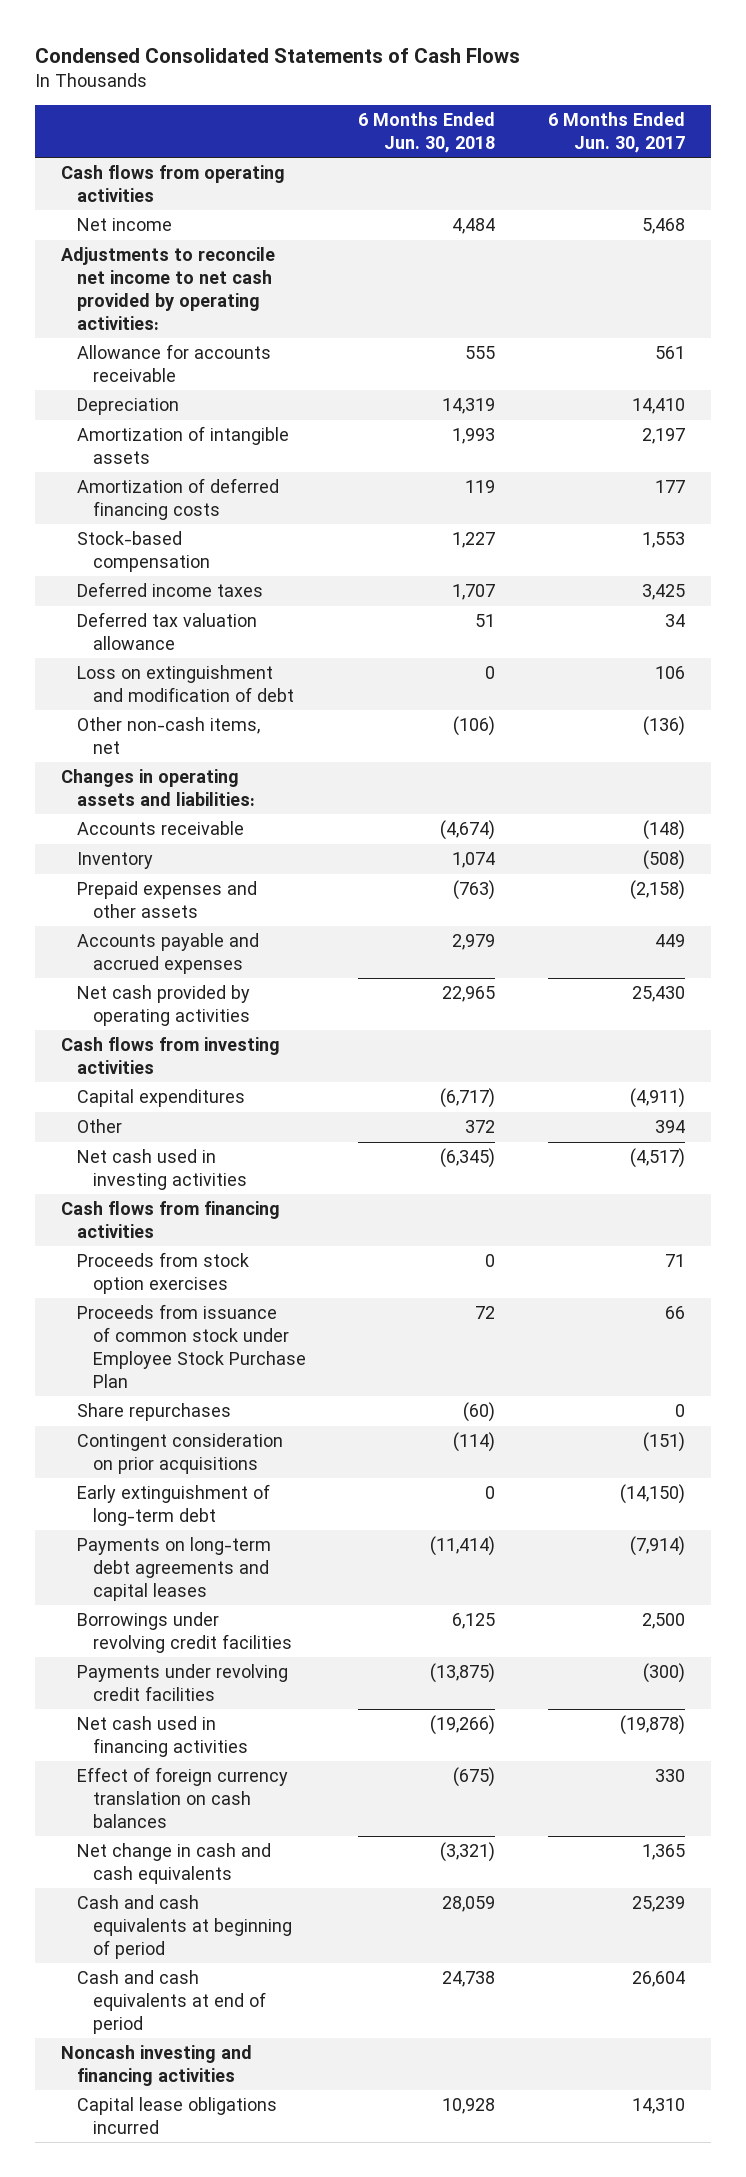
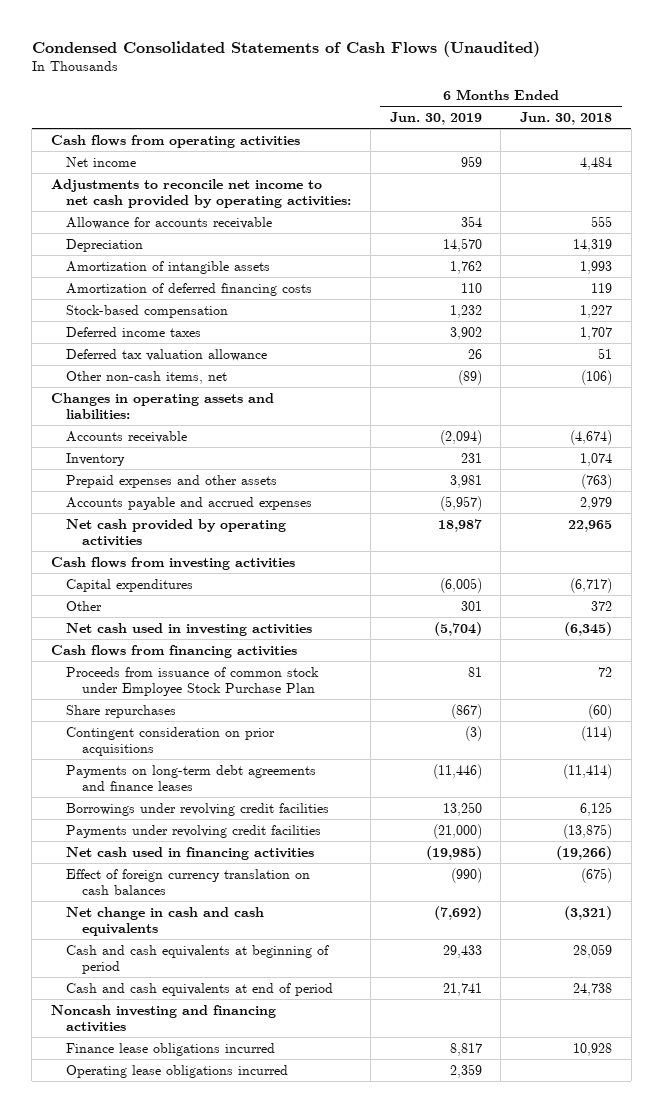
[34,47,520,63] Condensed Consolidated Statements of Cash Flows -> [31,40,540,57] Condensed Consolidated Statements of Cash Flows (Unaudited)
[547,111,685,153] 6 Months Ended Jun. 30, 2017 -> none
none -> [389,112,482,126] Jun. 30, 2019
[76,665,294,702] Loss on extinguishment and modification of debt -> none
[76,1252,249,1294] Proceeds from stock option exercises -> none
[76,1484,270,1526] Early extinguishment of long-term debt -> none
[76,1537,271,1601] Payments on long-term debt agreements and capital leases -> [66,764,317,792] Payments on long-term debt agreements and finance leases
[76,2097,277,2134] Capital lease obligations incurred -> [66,1042,276,1056] Finance lease obligations incurred
none -> [66,1064,289,1078] Operating lease obligations incurred

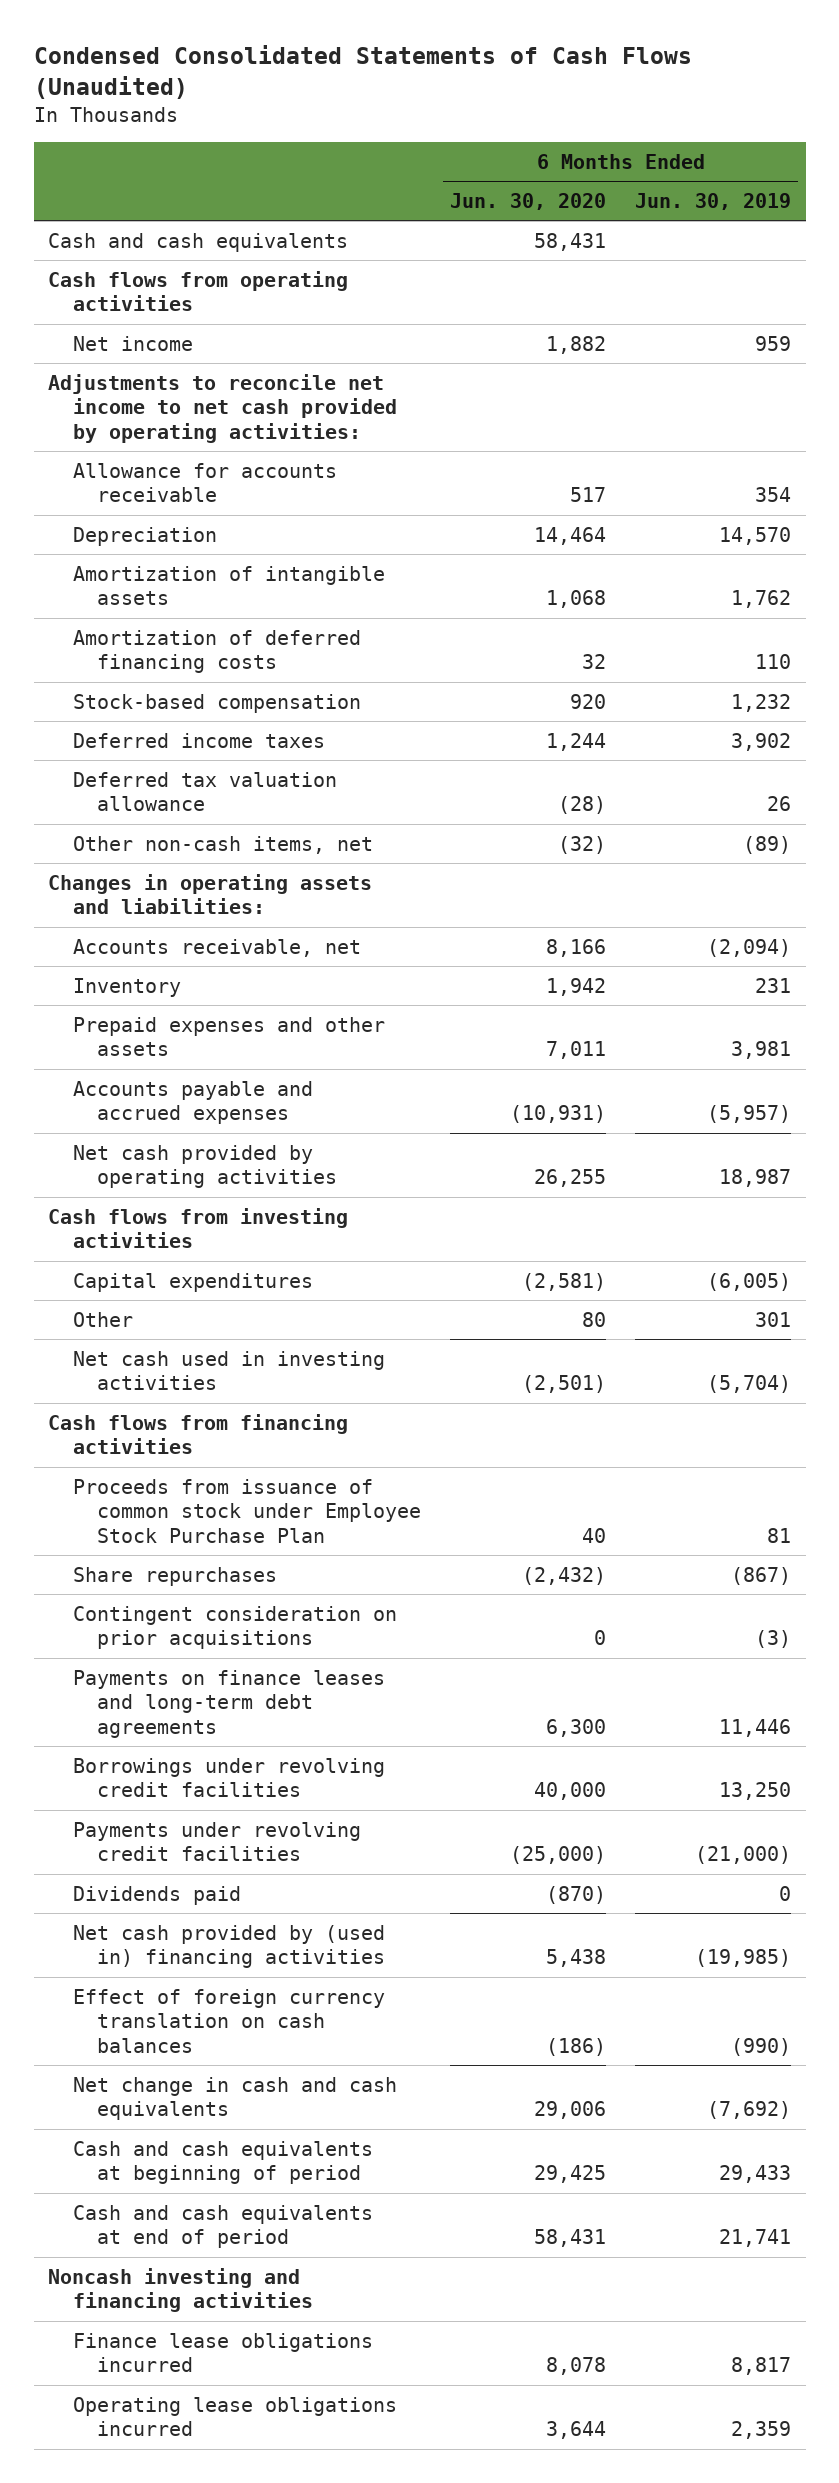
[520,112,613,126] Jun. 30, 2018 -> none
none -> [450,192,607,210] Jun. 30, 2020
none -> [48,232,349,252] Cash and cash equivalents
[66,430,188,443] Accounts receivable -> [72,938,361,957] Accounts receivable, net
[66,764,317,792] Payments on long-term debt agreements and finance leases -> [72,1669,385,1738] Payments on finance leases and long-term debt agreements
[432,763,482,779] (11,446) -> [719,1718,792,1737] 11,446
none -> [72,1885,241,1905] Dividends paid
[66,846,315,860] Net cash used in financing activities -> [72,1924,386,1969] Net cash provided by (used in) financing activities

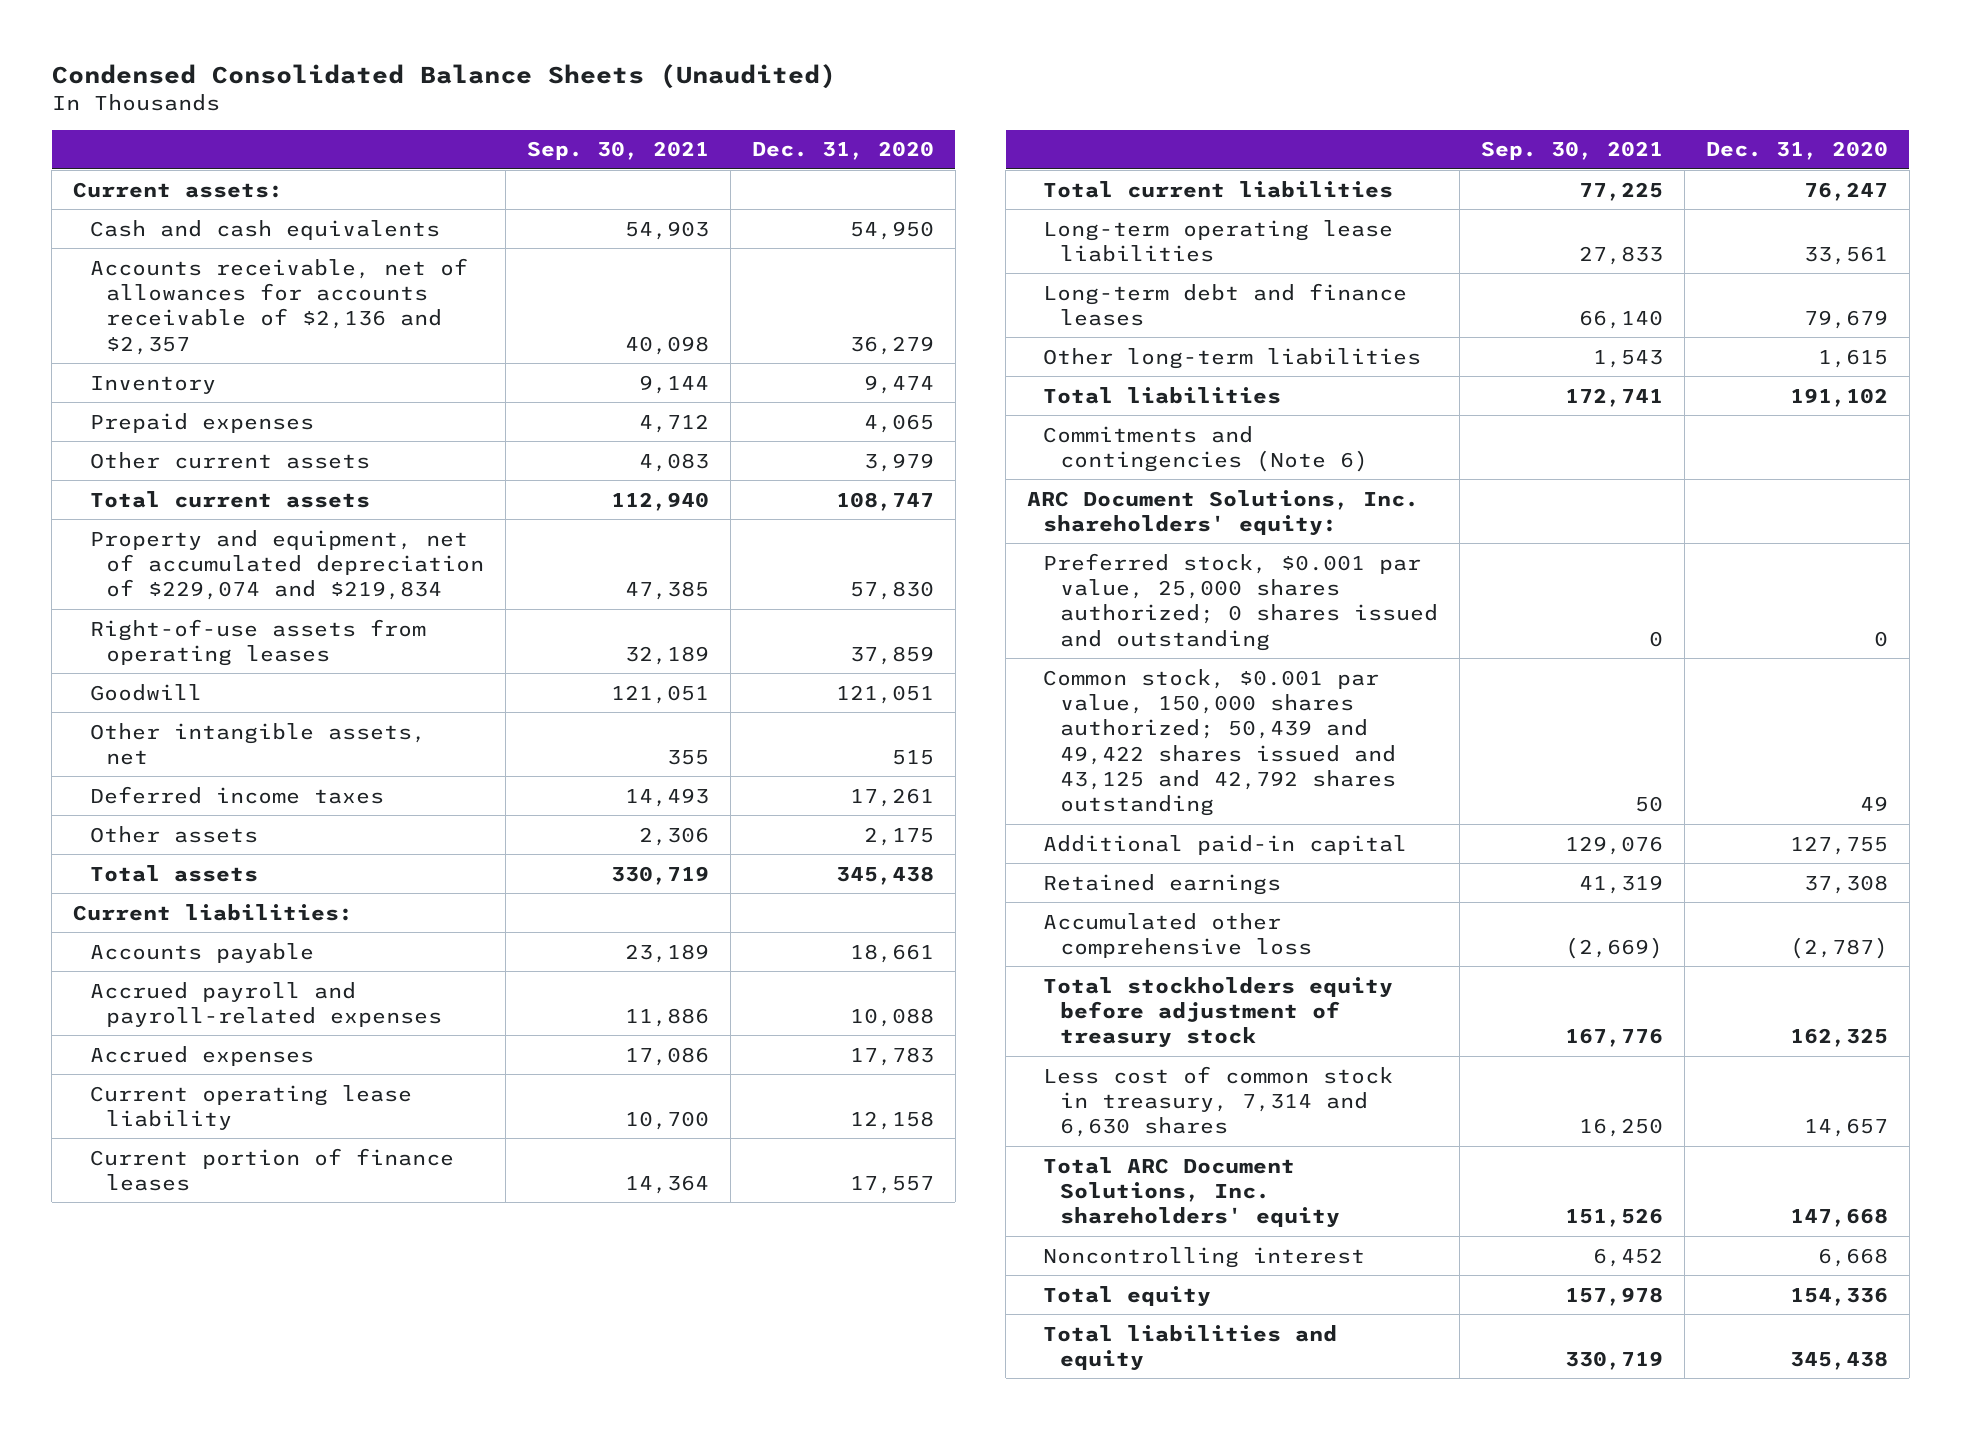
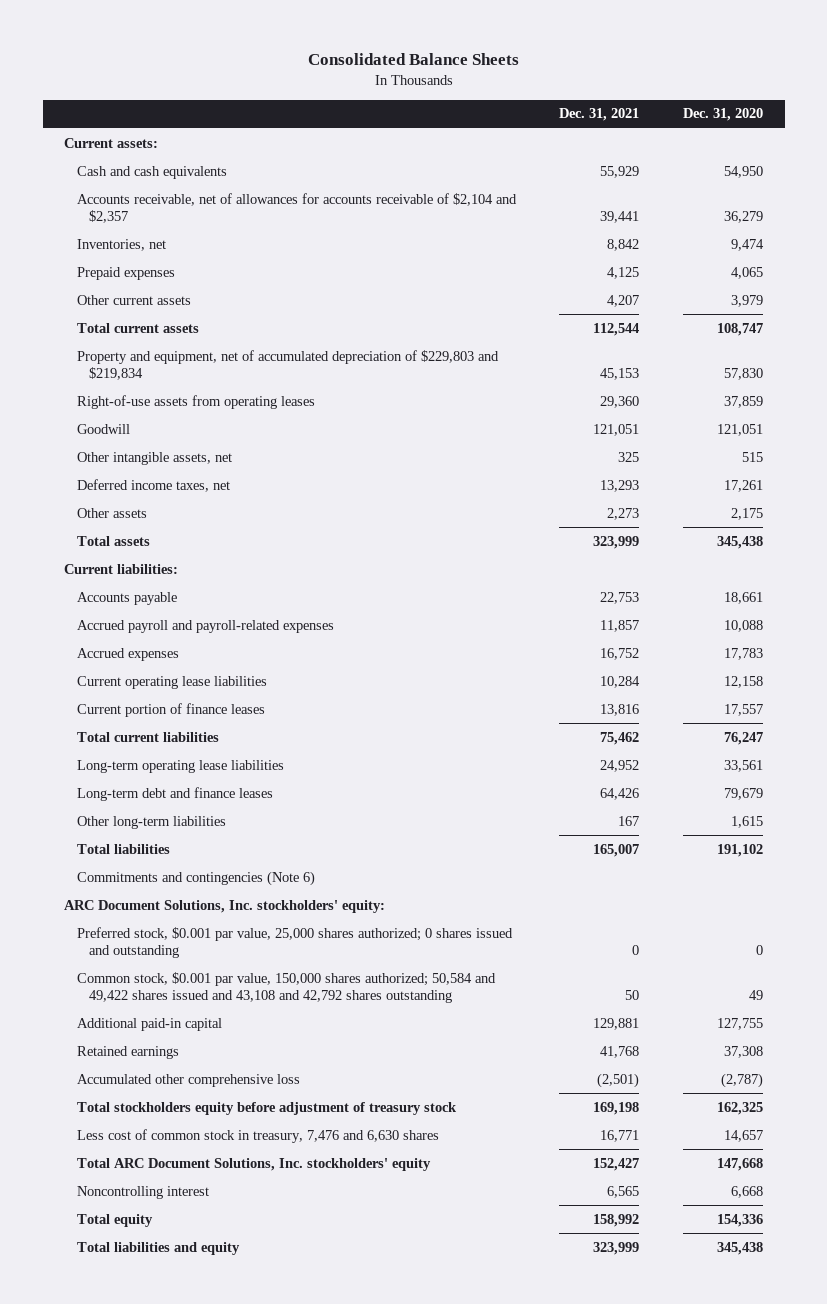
[51,63,836,89] Condensed Consolidated Balance Sheets (Unaudited) -> [307,53,519,66] Consolidated Balance Sheets
[526,141,709,161] Sep. 30, 2021 -> none
none -> [559,108,640,122] Dec. 31, 2021
[89,257,468,355] Accounts receivable, net of allowances for accounts receivable of $2,136 and $2,357 -> [76,192,517,224] Accounts receivable, net of allowances for accounts receivable of $2,104 and $2,357
[89,375,216,394] Inventory -> [76,238,166,251] Inventories, net
[89,529,484,601] Property and equipment, net of accumulated depreciation of $229,074 and $219,834 -> [76,349,499,381] Property and equipment, net of accumulated depreciation of $229,803 and $219,834
[89,785,384,804] Deferred income taxes -> [76,478,230,492] Deferred income taxes, net
[89,1084,412,1130] Current operating lease liability -> [76,675,267,689] Current operating lease liabilities
[1027,489,1420,536] ARC Document Solutions, Inc. shareholders' equity: -> [64,899,386,913] ARC Document Solutions, Inc. stockholders' equity:
[1043,668,1396,817] Common stock, $0.001 par value, 150,000 shares authorized; 50,439 and 49,422 shares issued and 43,125 and 42,792 shares outstanding -> [76,971,496,1004] Common stock, $0.001 par value, 150,000 shares authorized; 50,584 and 49,422 shares issued and 43,108 and 42,792 shares outstanding
[1043,1065,1394,1138] Less cost of common stock in treasury, 7,314 and 6,630 shares -> [76,1128,439,1143] Less cost of common stock in treasury, 7,476 and 6,630 shares
[1043,1156,1340,1229] Total ARC Document Solutions, Inc. shareholders' equity -> [76,1157,431,1171] Total ARC Document Solutions, Inc. stockholders' equity

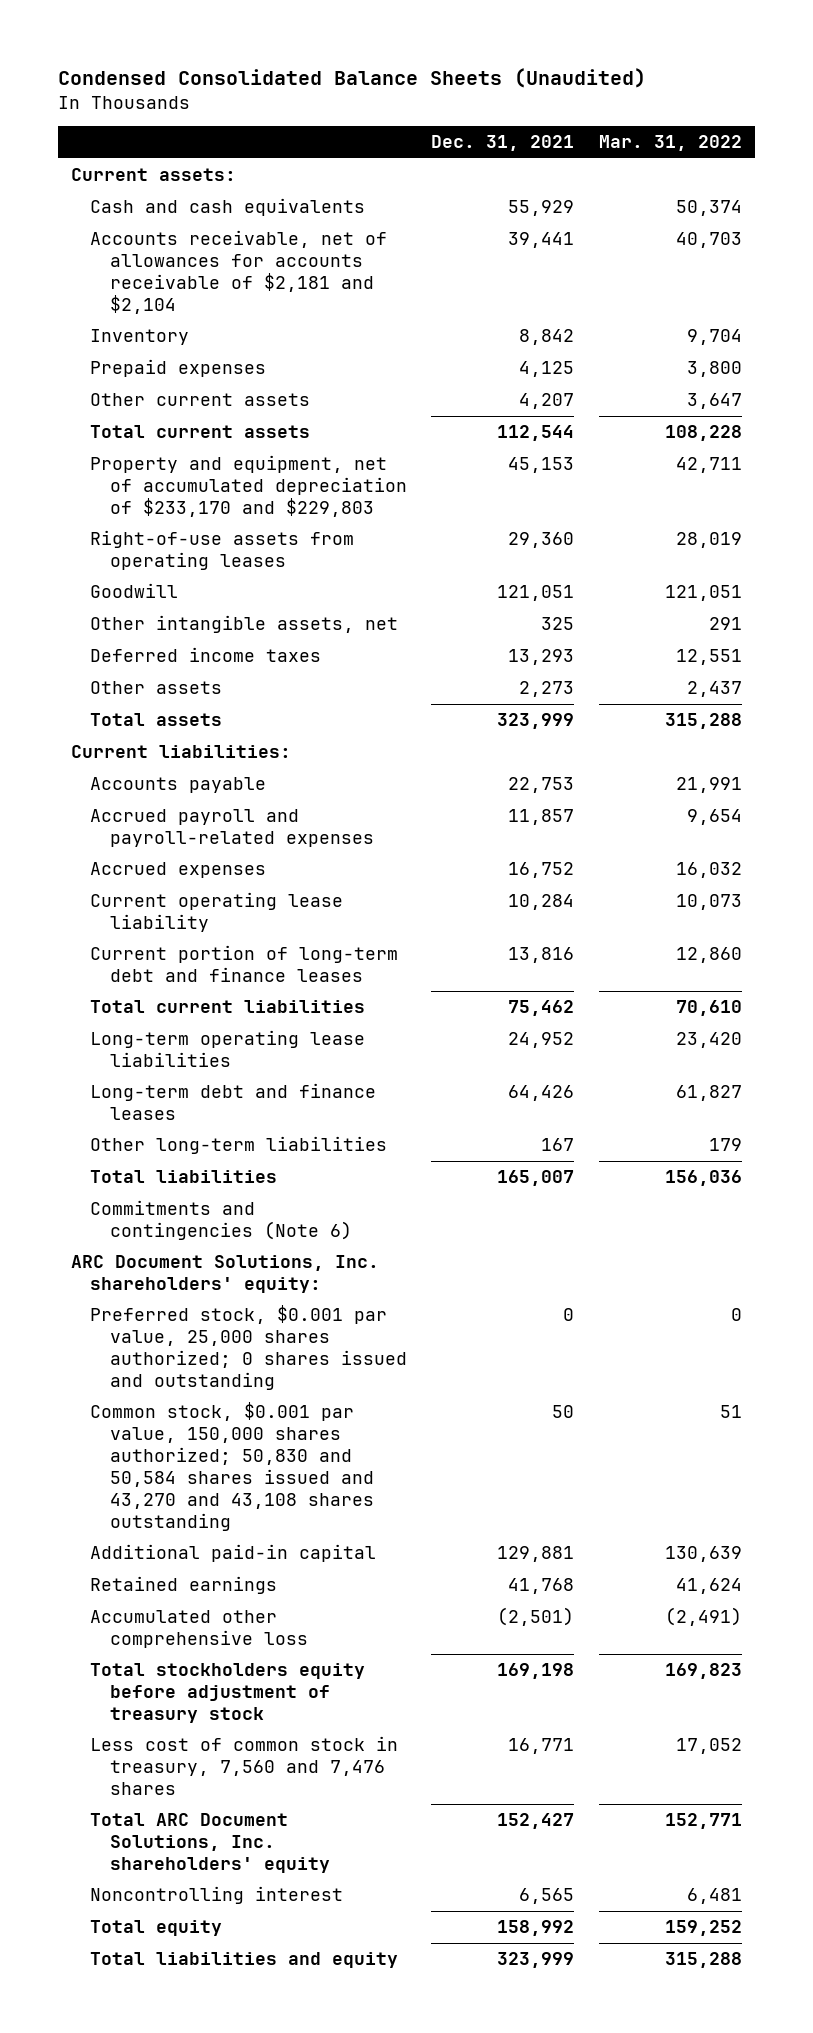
[307,53,519,66] Consolidated Balance Sheets -> [58,68,647,89] Condensed Consolidated Balance Sheets (Unaudited)
[683,108,764,122] Dec. 31, 2020 -> none
none -> [599,135,743,152] Mar. 31, 2022
[76,192,517,224] Accounts receivable, net of allowances for accounts receivable of $2,104 and $2,357 -> [90,230,388,314] Accounts receivable, net of allowances for accounts receivable of $2,181 and $2,104
[76,238,166,251] Inventories, net -> [90,329,190,346] Inventory
[76,349,499,381] Property and equipment, net of accumulated depreciation of $229,803 and $219,834 -> [90,455,407,517] Property and equipment, net of accumulated depreciation of $233,170 and $229,803
[76,478,230,492] Deferred income taxes, net -> [90,647,322,663] Deferred income taxes
[76,675,267,689] Current operating lease liabilities -> [90,892,344,933] Current operating lease liability
[76,702,265,717] Current portion of finance leases -> [90,945,399,983] Current portion of long-term debt and finance leases
[64,899,386,913] ARC Document Solutions, Inc. stockholders' equity: -> [70,1255,379,1294] ARC Document Solutions, Inc. shareholders' equity:
[76,971,496,1004] Common stock, $0.001 par value, 150,000 shares authorized; 50,584 and 49,422 shares issued and 43,108 and 42,792 shares outstanding -> [90,1402,374,1531] Common stock, $0.001 par value, 150,000 shares authorized; 50,830 and 50,584 shares issued and 43,270 and 43,108 shares outstanding
[76,1128,439,1143] Less cost of common stock in treasury, 7,476 and 6,630 shares -> [90,1736,399,1795] Less cost of common stock in treasury, 7,560 and 7,476 shares
[76,1157,431,1171] Total ARC Document Solutions, Inc. stockholders' equity -> [90,1813,330,1873] Total ARC Document Solutions, Inc. shareholders' equity

